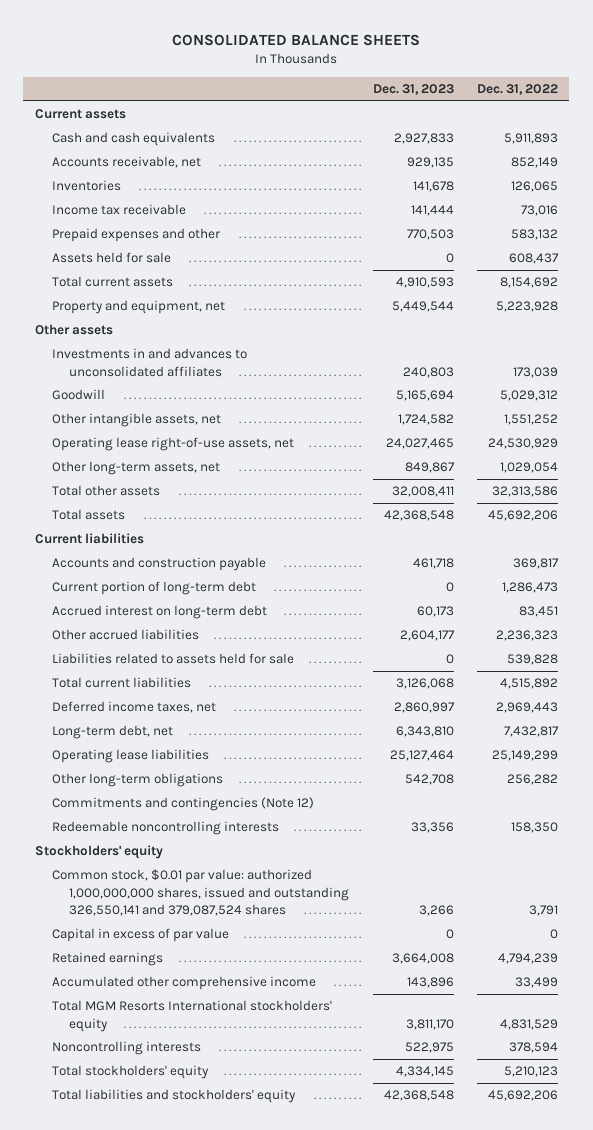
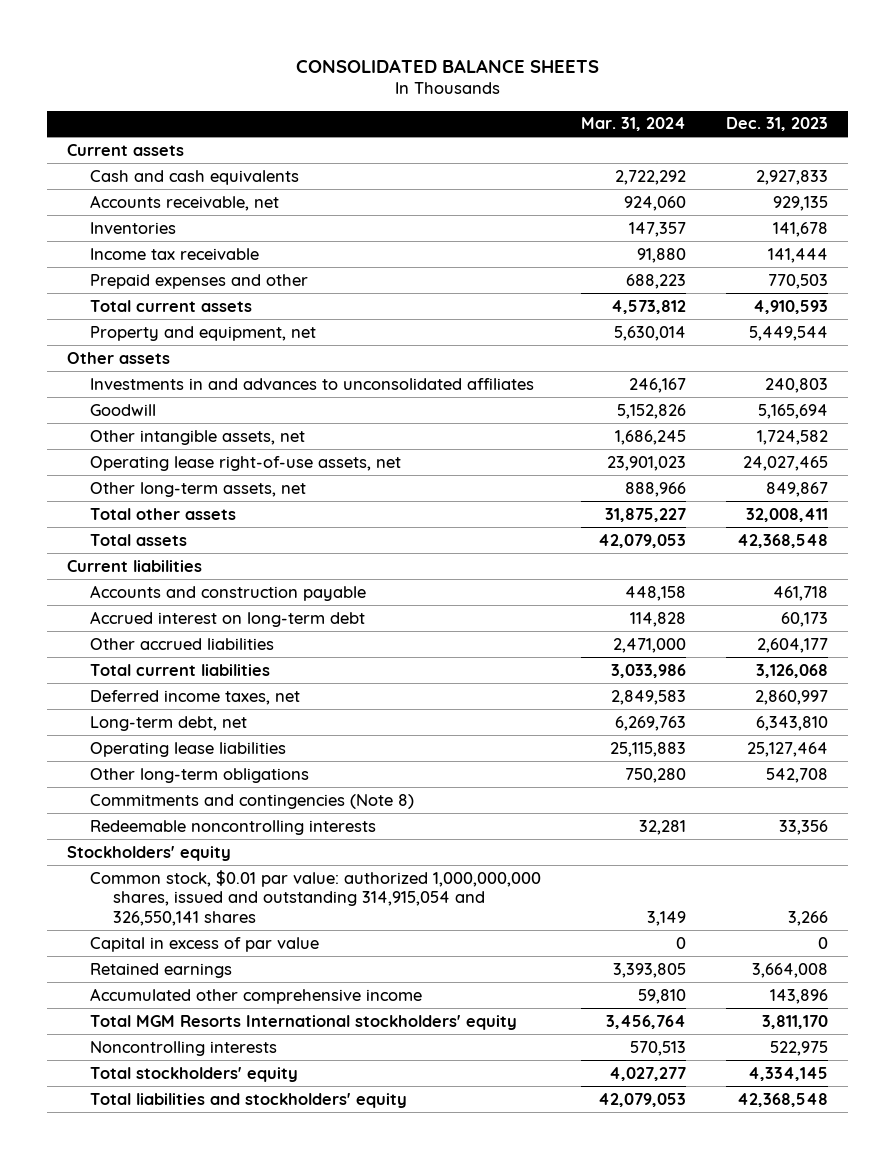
[476,84,558,96] Dec. 31, 2022 -> none
none -> [581,117,687,132] Mar. 31, 2024
[52,252,172,264] Assets held for sale -> none
[52,581,257,596] Current portion of long-term debt -> none
[52,653,295,665] Liabilities related to assets held for sale -> none
[52,797,315,812] Commitments and contingencies (Note 12) -> [89,793,414,809] Commitments and contingencies (Note 8)
[52,869,350,916] Common stock, $0.01 par value: authorized 1,000,000,000 shares, issued and outstanding 326,550,141 and 379,087,524 shares -> [89,869,541,927] Common stock, $0.01 par value: authorized 1,000,000,000 shares, issued and outstanding 314,915,054 and 326,550,141 shares

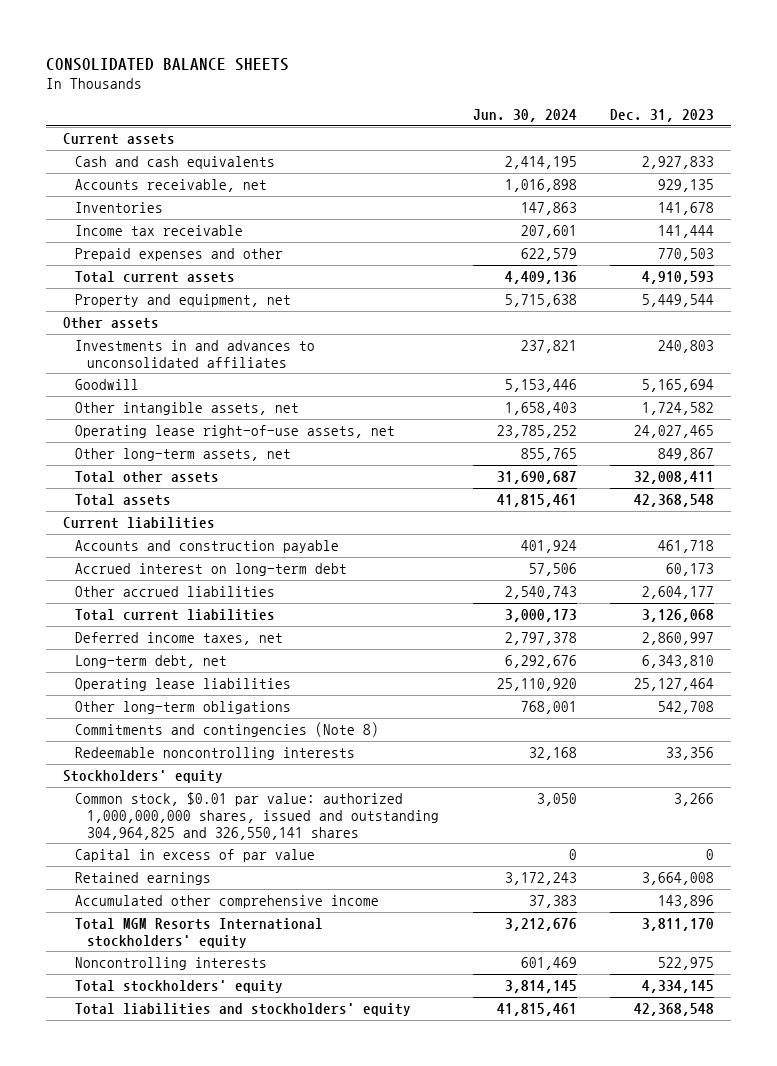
[581,117,687,132] Mar. 31, 2024 -> none
none -> [472,109,577,123] Jun. 30, 2024
[89,869,541,927] Common stock, $0.01 par value: authorized 1,000,000,000 shares, issued and outstanding 314,915,054 and 326,550,141 shares -> [75,791,440,840] Common stock, $0.01 par value: authorized 1,000,000,000 shares, issued and outstanding 304,964,825 and 326,550,141 shares

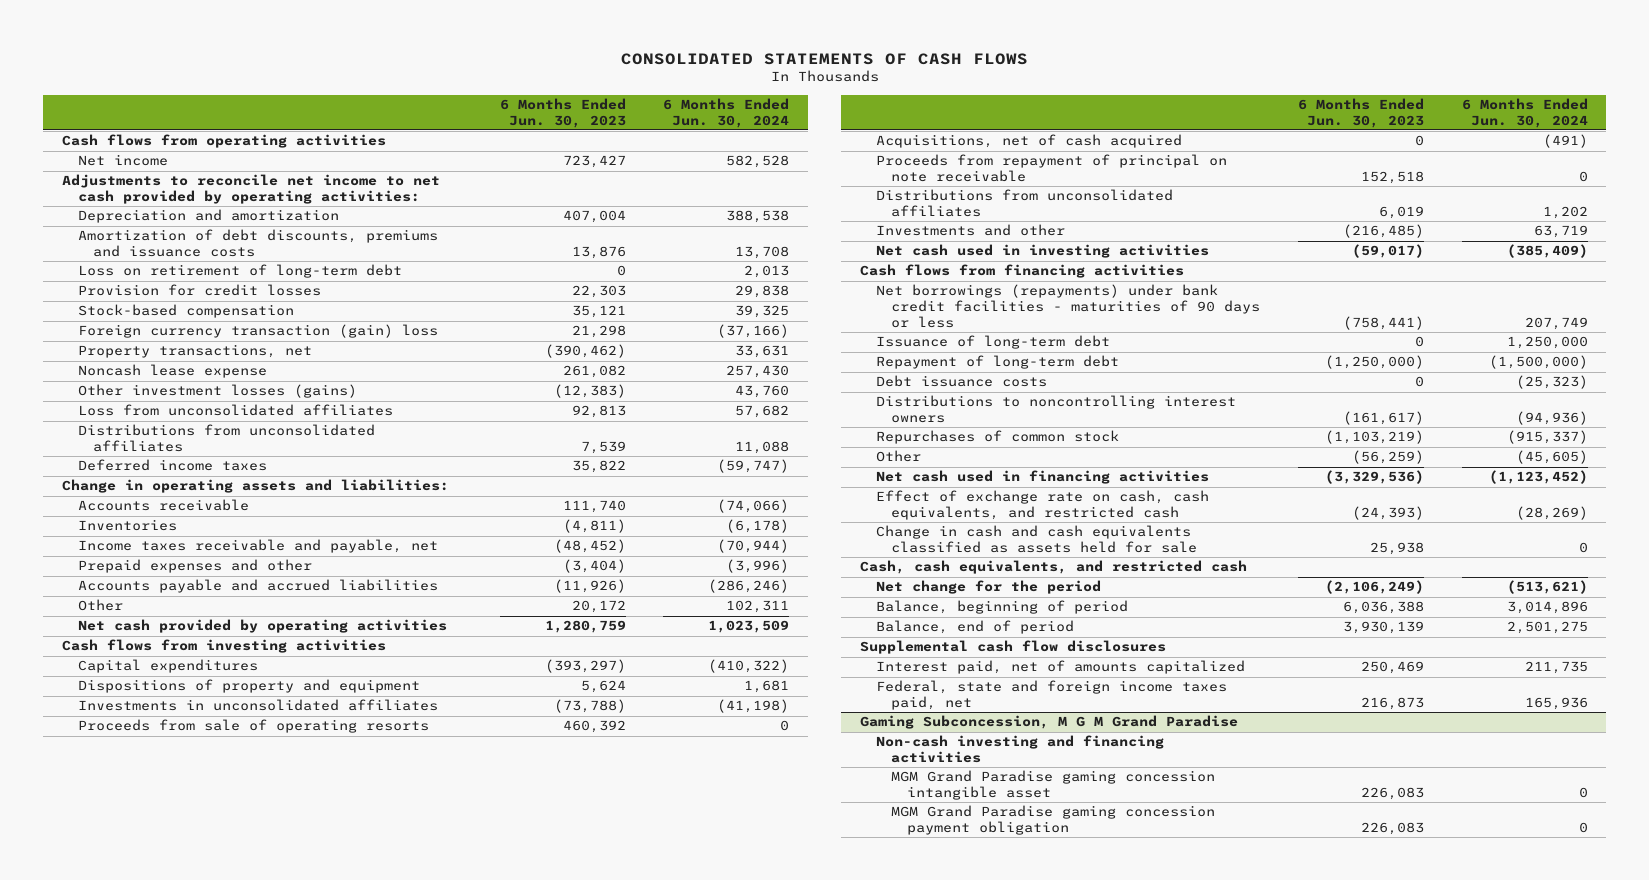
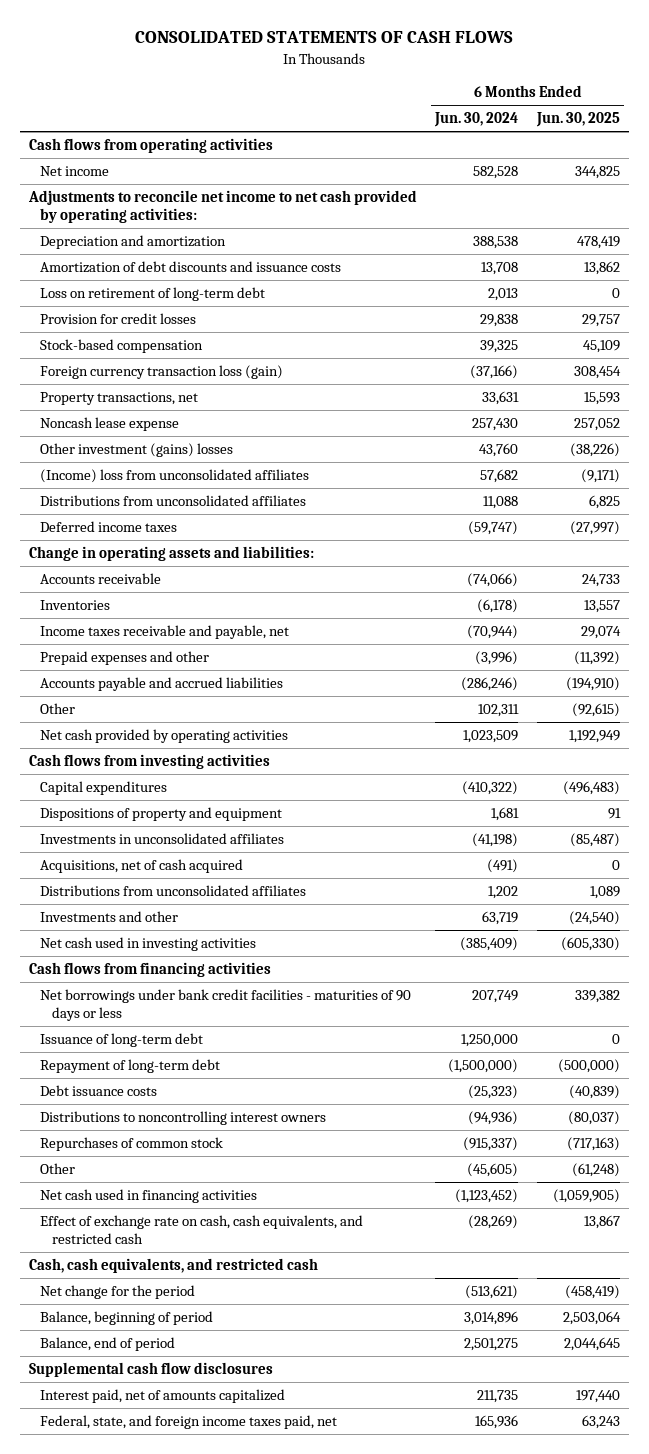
[499,97,626,128] 6 Months Ended Jun. 30, 2023 -> none
none -> [535,112,620,128] Jun. 30, 2025
[77,229,438,258] Amortization of debt discounts, premiums and issuance costs -> [40,261,342,274] Amortization of debt discounts and issuance costs
[77,324,438,339] Foreign currency transaction (gain) loss -> [40,365,284,380] Foreign currency transaction loss (gain)
[77,384,357,399] Other investment losses (gains) -> [40,443,234,458] Other investment (gains) losses
[77,404,393,417] Loss from unconsolidated affiliates -> [40,469,310,484] (Income) loss from unconsolidated affiliates
[77,719,429,734] Proceeds from sale of operating resorts -> none
[875,154,1227,183] Proceeds from repayment of principal on note receivable -> none
[875,284,1261,328] Net borrowings (repayments) under bank credit facilities - maturities of 90 days or less -> [40,989,412,1022] Net borrowings under bank credit facilities - maturities of 90 days or less
[875,525,1198,554] Change in cash and cash equivalents classified as assets held for sale -> none
[860,715,1239,730] Gaming Subconcession, M G M Grand Paradise -> none
[875,735,1164,764] Non-cash investing and financing activities -> none
[891,770,1216,801] MGM Grand Paradise gaming concession intangible asset -> none
[891,805,1216,836] MGM Grand Paradise gaming concession payment obligation -> none
[875,680,1227,711] Federal, state and foreign income taxes paid, net -> [40,1415,338,1430] Federal, state, and foreign income taxes paid, net

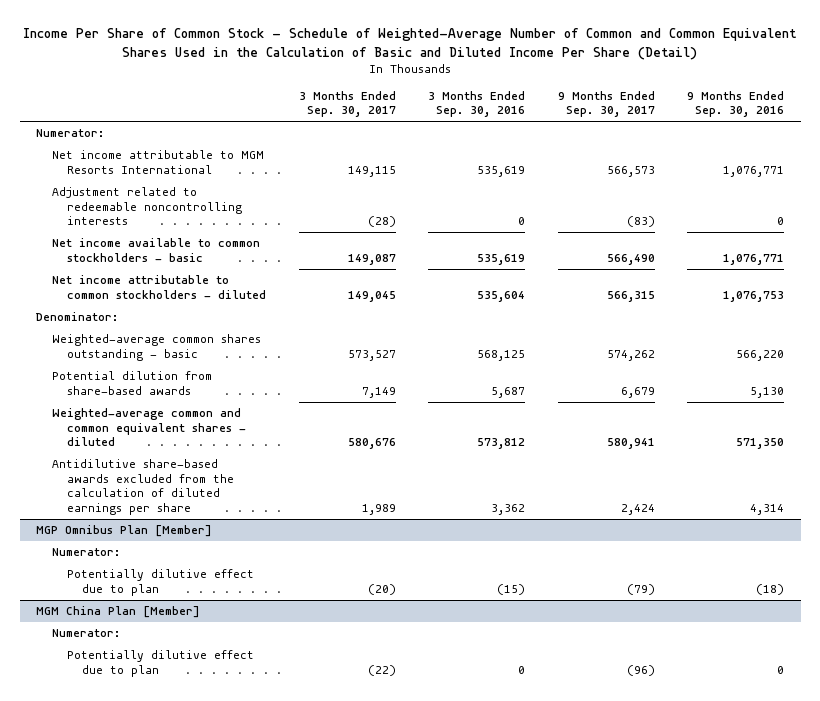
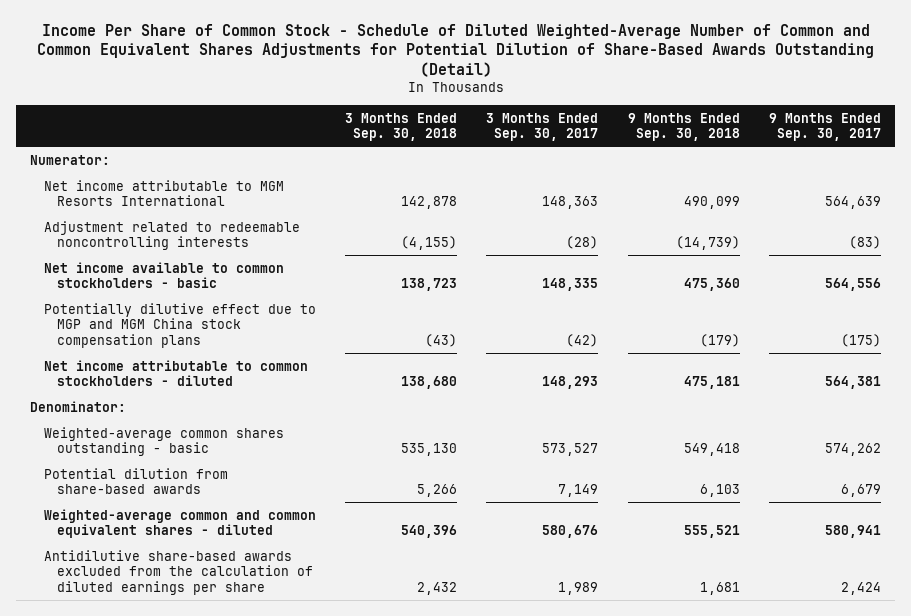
[23,28,798,60] Income Per Share of Common Stock - Schedule of Weighted-Average Number of Common and Common Equivalent Shares Used in the Calculation of Basic and Diluted Income Per Share (Detail) -> [36,23,874,78] Income Per Share of Common Stock - Schedule of Diluted Weighted-Average Number of Common and Common Equivalent Shares Adjustments for Potential Dilution of Share-Based Awards Outstanding (Detail)
[428,90,526,118] 3 Months Ended Sep. 30, 2016 -> none
[687,90,785,118] 9 Months Ended Sep. 30, 2016 -> none
none -> [345,112,458,142] 3 Months Ended Sep. 30, 2018
none -> [627,112,740,142] 9 Months Ended Sep. 30, 2018
[347,165,396,177] 149,115 -> [542,196,599,210] 148,363
[606,165,655,177] 566,573 -> [824,196,881,210] 564,639
[347,253,396,265] 149,087 -> [542,278,599,292] 148,335
[606,253,655,265] 566,490 -> [824,278,881,292] 564,556
none -> [43,302,316,348] Potentially dilutive effect due to MGP and MGM China stock compensation plans
[347,290,396,302] 149,045 -> [542,376,599,390] 148,293
[606,290,655,302] 566,315 -> [824,376,881,390] 564,381
[36,525,213,538] MGP Omnibus Plan [Member] -> none
[51,548,120,557] Numerator: -> none
[66,569,254,596] Potentially dilutive effect due to plan -> none
[36,606,201,619] MGM China Plan [Member] -> none
[51,629,120,638] Numerator: -> none
[66,650,254,677] Potentially dilutive effect due to plan -> none

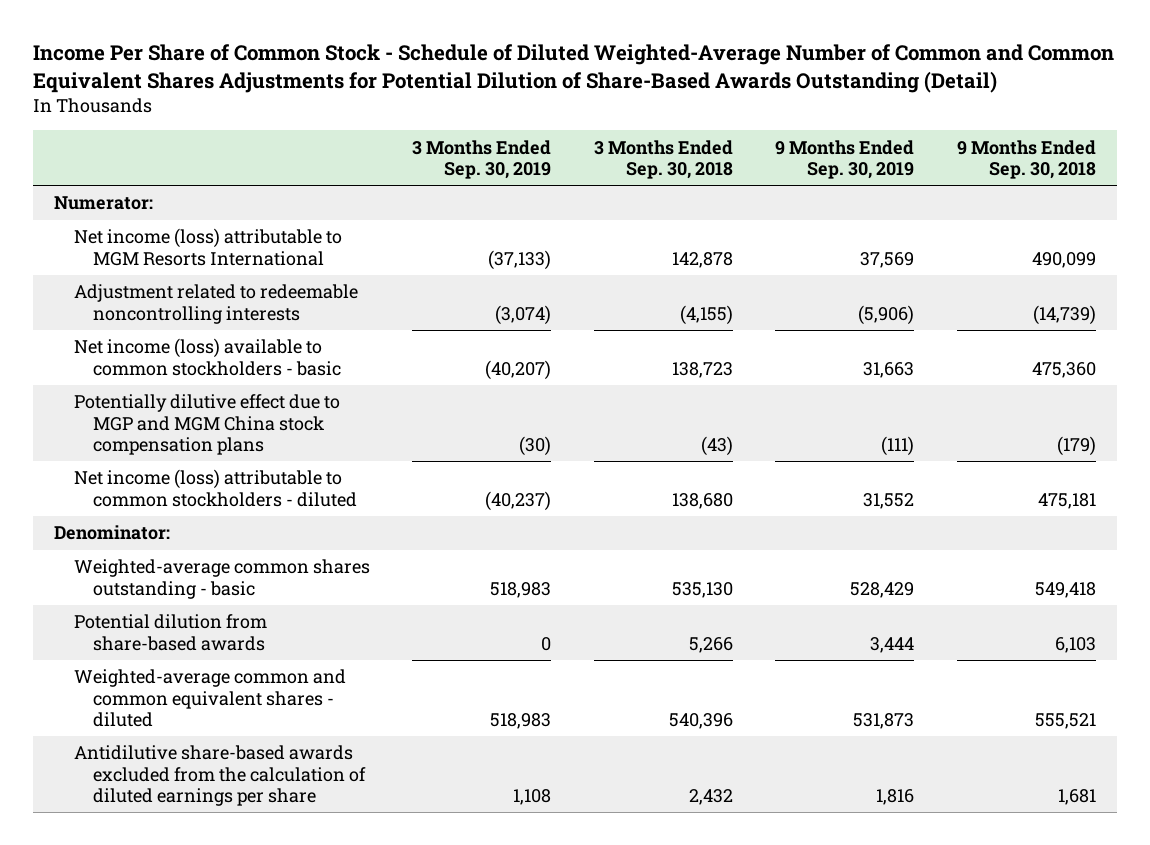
[486,112,599,142] 3 Months Ended Sep. 30, 2017 -> none
[768,112,881,142] 9 Months Ended Sep. 30, 2017 -> none
none -> [412,139,552,180] 3 Months Ended Sep. 30, 2019
none -> [775,139,915,180] 9 Months Ended Sep. 30, 2019
[43,179,284,207] Net income attributable to MGM Resorts International -> [73,228,342,266] Net income (loss) attributable to MGM Resorts International
[43,261,284,289] Net income available to common stockholders - basic -> [73,338,342,376] Net income (loss) available to common stockholders - basic
[43,359,308,387] Net income attributable to common stockholders - diluted -> [73,469,358,507] Net income (loss) attributable to common stockholders - diluted

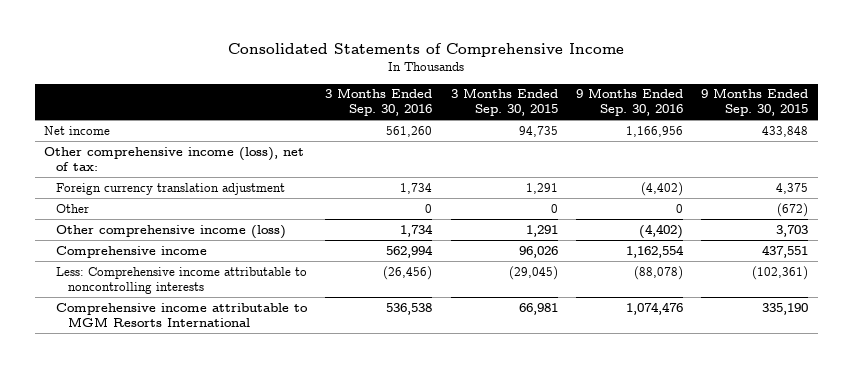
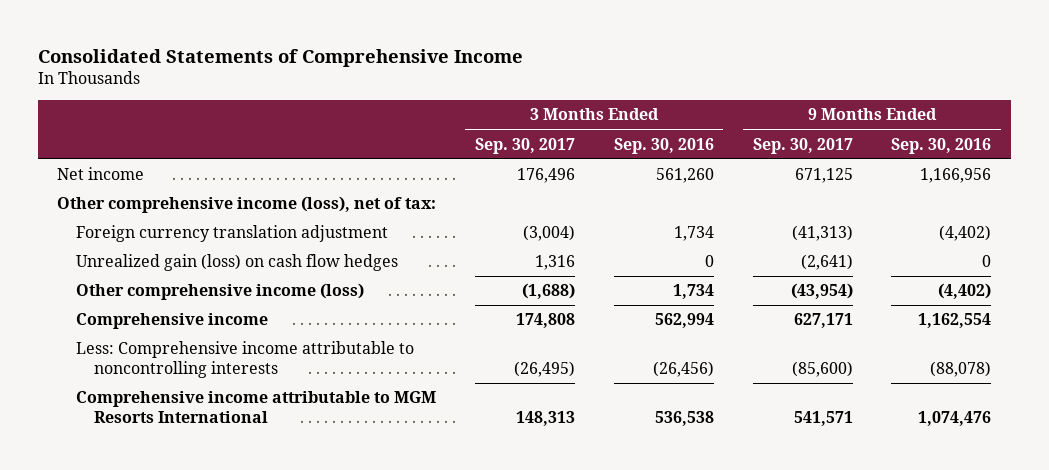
[450,88,558,117] 3 Months Ended Sep. 30, 2015 -> none
[701,88,809,117] 9 Months Ended Sep. 30, 2015 -> none
none -> [475,137,576,154] Sep. 30, 2017
none -> [752,137,853,154] Sep. 30, 2017
[56,203,90,213] Other -> none
none -> [75,254,398,272] Unrealized gain (loss) on cash flow hedges

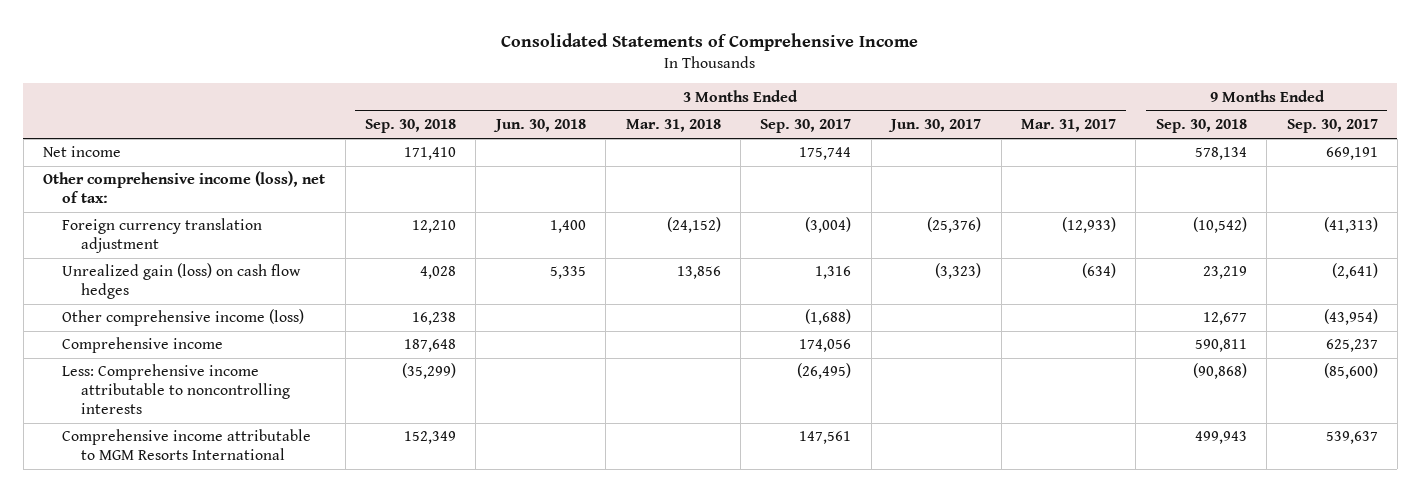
[613,137,714,154] Sep. 30, 2016 -> none
[891,137,992,154] Sep. 30, 2016 -> none
none -> [365,119,457,134] Sep. 30, 2018
none -> [492,119,586,133] Jun. 30, 2018
none -> [625,119,721,133] Mar. 31, 2018
none -> [888,119,982,133] Jun. 30, 2017
none -> [1020,119,1116,133] Mar. 31, 2017
none -> [1155,119,1247,134] Sep. 30, 2018
[517,168,576,184] 176,496 -> [799,147,852,161] 175,744
[794,168,853,184] 671,125 -> [1325,147,1378,161] 669,191
[516,313,576,329] 174,808 -> [799,339,852,353] 174,056
[793,313,853,329] 627,171 -> [1325,339,1378,353] 625,237
[516,410,576,426] 148,313 -> [799,431,852,445] 147,561
[793,410,853,426] 541,571 -> [1325,431,1378,445] 539,637

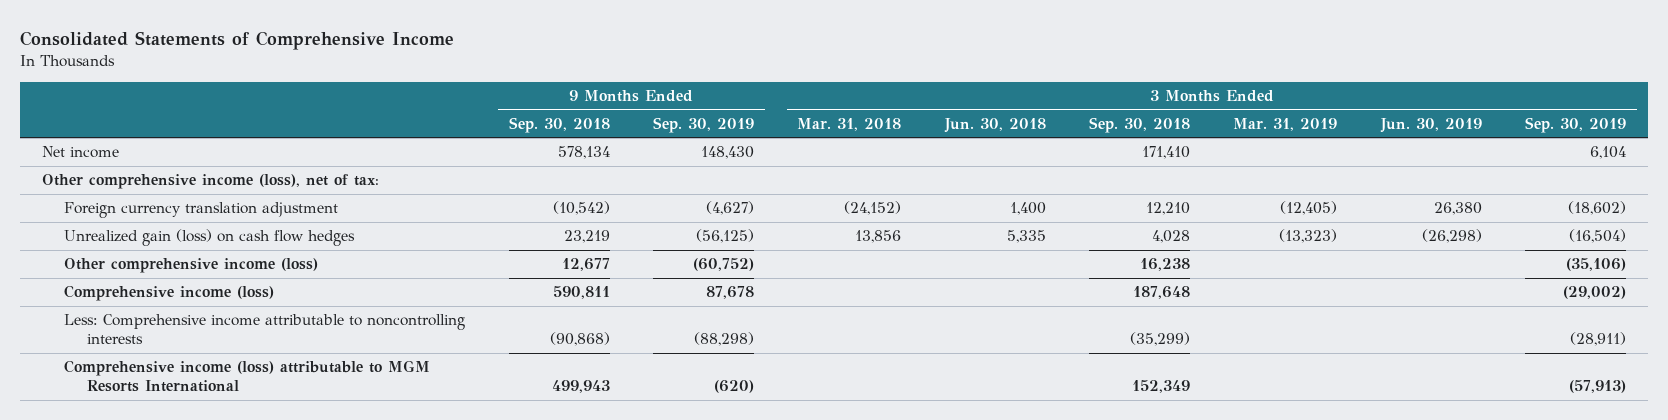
[760,119,852,134] Sep. 30, 2017 -> none
[888,119,982,133] Jun. 30, 2017 -> none
[1020,119,1116,133] Mar. 31, 2017 -> none
[1286,119,1378,134] Sep. 30, 2017 -> none
none -> [653,116,755,133] Sep. 30, 2019
none -> [1233,117,1338,131] Mar. 31, 2019
none -> [1379,117,1482,133] Jun. 30, 2019
none -> [1525,116,1627,133] Sep. 30, 2019
[62,337,224,354] Comprehensive income -> [64,285,275,302] Comprehensive income (loss)
[62,429,312,461] Comprehensive income attributable to MGM Resorts International -> [64,360,431,393] Comprehensive income (loss) attributable to MGM Resorts International

